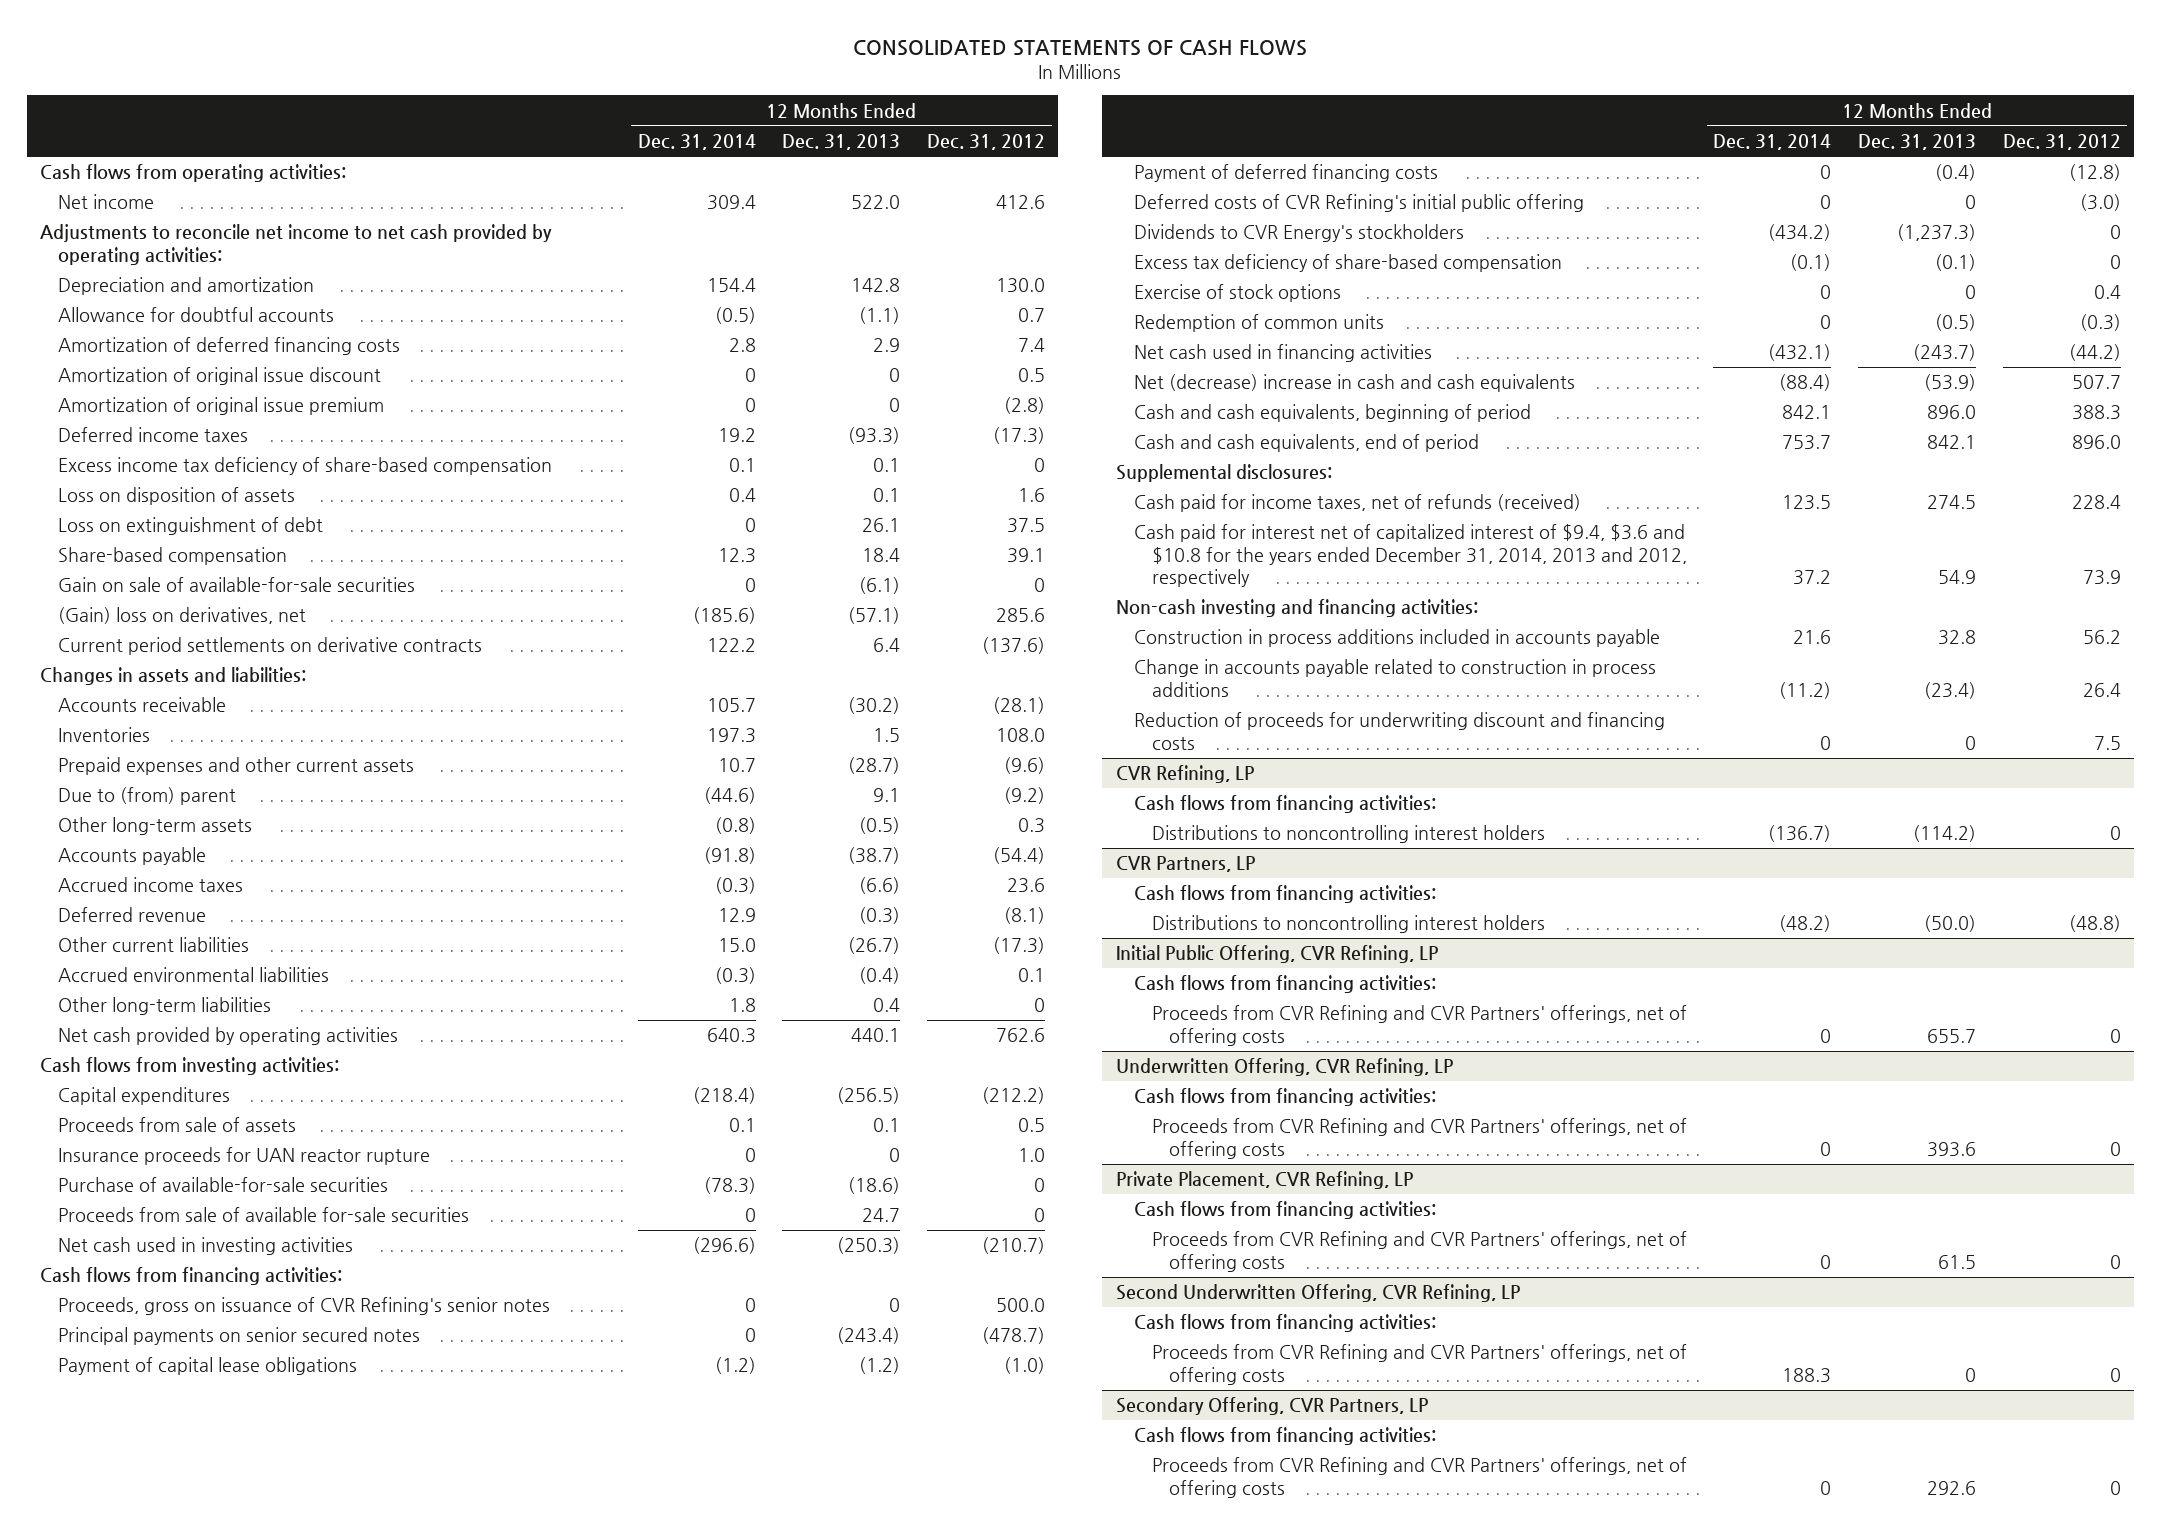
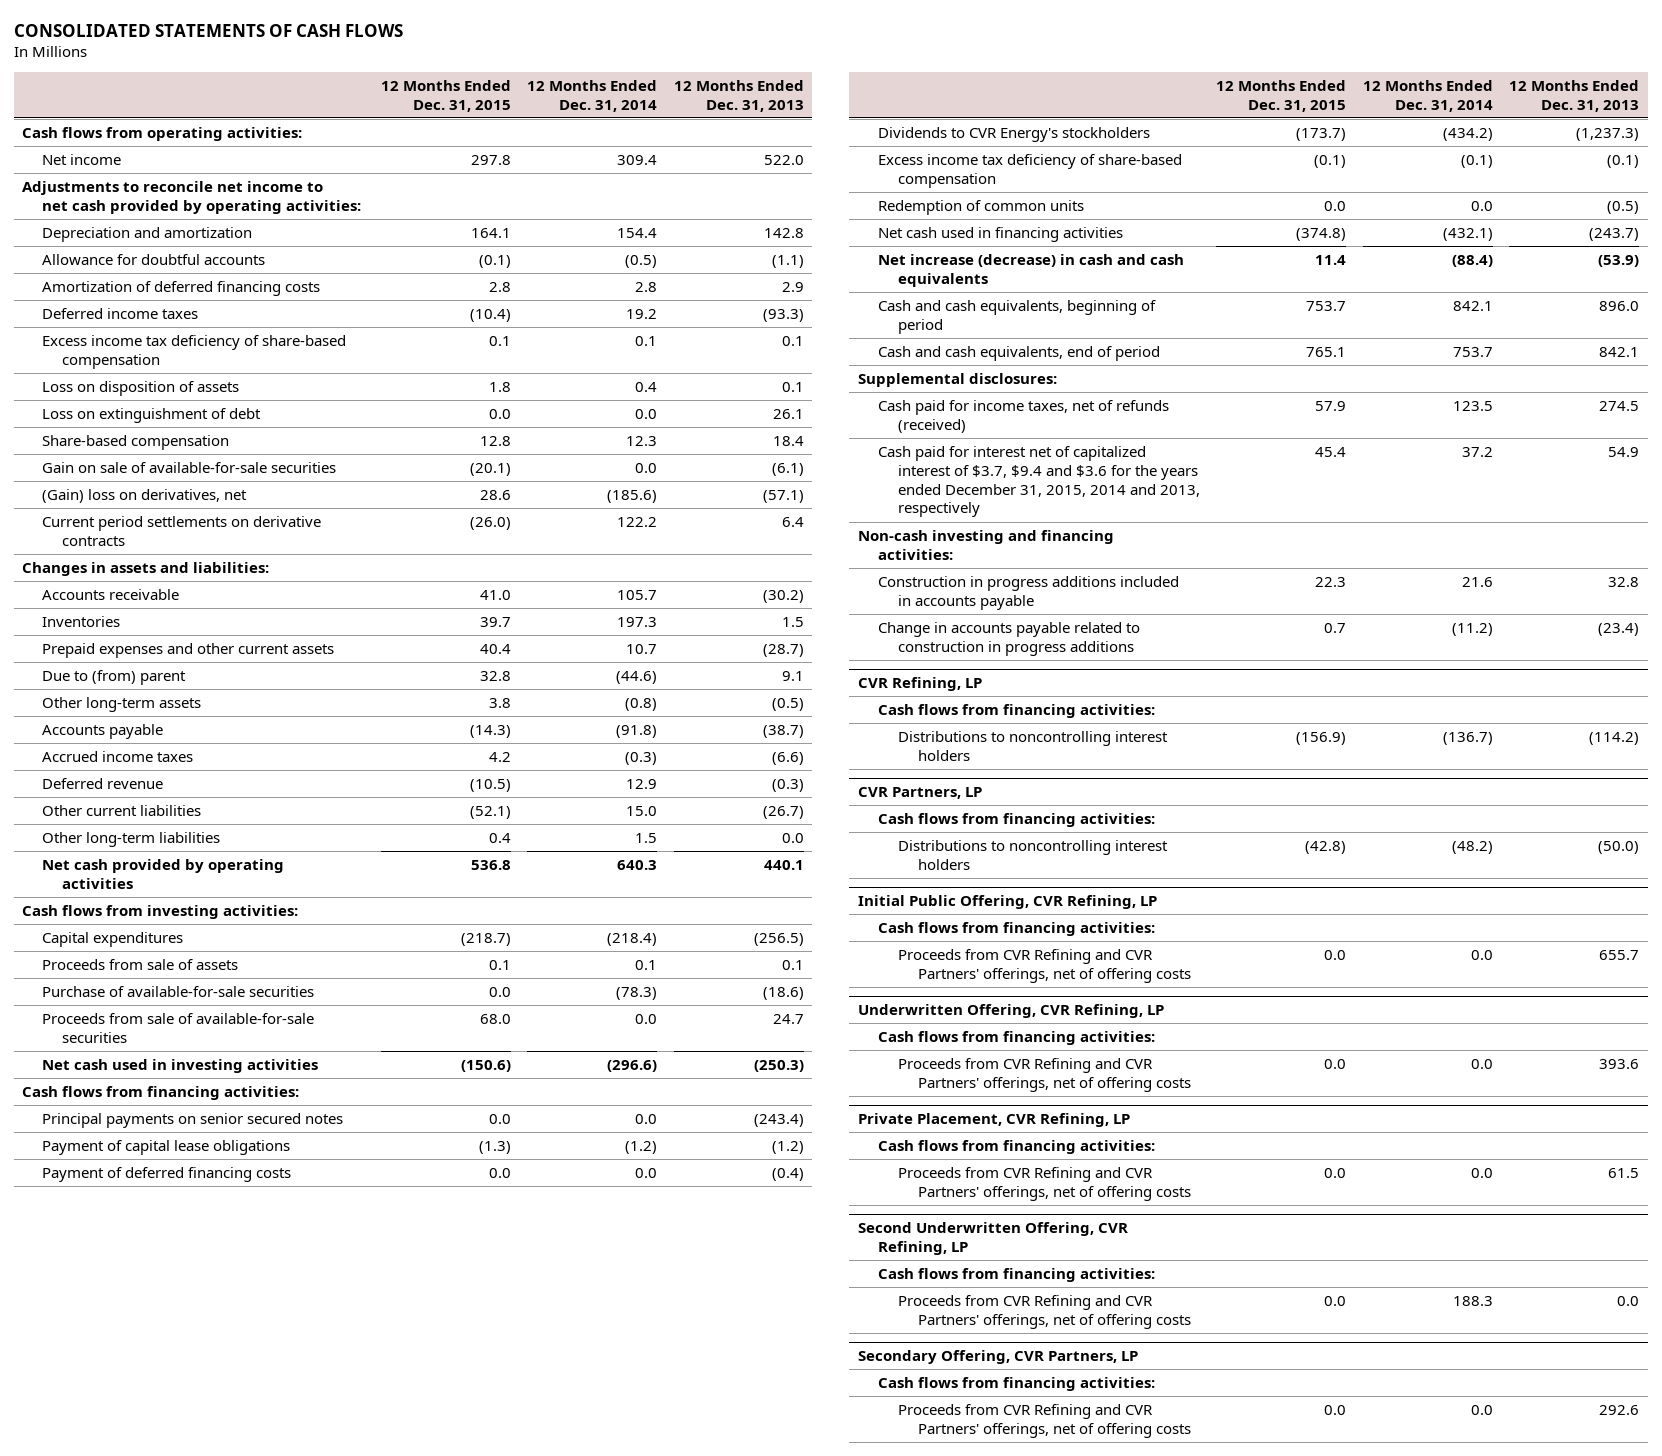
[926,134,1045,151] Dec. 31, 2012 -> none
none -> [380,79,511,112] 12 Months Ended Dec. 31, 2015
[57,367,381,386] Amortization of original issue discount -> none
[57,397,384,416] Amortization of original issue premium -> none
[744,518,756,533] 0 -> [635,408,658,419] 0.0
[744,578,756,593] 0 -> [635,462,658,473] 0.0
[57,967,329,983] Accrued environmental liabilities -> none
[728,998,756,1013] 1.8 -> [635,832,658,843] 1.5
[873,998,901,1013] 0.4 -> [781,832,804,843] 0.0
[57,1147,430,1166] Insurance proceeds for UAN reactor rupture -> none
[57,1207,469,1223] Proceeds from sale of available for-sale securities -> [42,1012,315,1043] Proceeds from sale of available-for-sale securities
[744,1208,756,1223] 0 -> [635,1013,658,1024] 0.0
[57,1297,550,1316] Proceeds, gross on issuance of CVR Refining's senior notes -> none
[744,1328,756,1343] 0 -> [635,1113,658,1124] 0.0
[1133,194,1584,213] Deferred costs of CVR Refining's initial public offering -> none
[1820,165,1832,180] 0 -> [635,1167,658,1178] 0.0
[1133,284,1341,303] Exercise of stock options -> none
[1133,254,1562,273] Excess tax deficiency of share-based compensation -> [877,153,1182,188] Excess income tax deficiency of share-based compensation
[1820,315,1832,330] 0 -> [1470,200,1493,211] 0.0
[1133,374,1575,393] Net (decrease) increase in cash and cash equivalents -> [877,253,1184,287] Net increase (decrease) in cash and cash equivalents
[1133,524,1687,587] Cash paid for interest net of capitalized interest of $9.4, $3.6 and $10.8 for the years ended December 31, 2014, 2013 and 2012, respectively -> [877,445,1200,518] Cash paid for interest net of capitalized interest of $3.7, $9.4 and $3.6 for the years ended December 31, 2015, 2014 and 2013, respectively
[1133,712,1665,750] Reduction of proceeds for underwriting discount and financing costs -> none
[1133,629,1660,648] Construction in process additions included in accounts payable -> [877,575,1179,610] Construction in progress additions included in accounts payable
[1133,659,1656,697] Change in accounts payable related to construction in process additions -> [877,621,1140,656] Change in accounts payable related to construction in progress additions
[1820,1028,1832,1043] 0 -> [1470,949,1493,960] 0.0
[1820,1141,1832,1156] 0 -> [1470,1058,1493,1069] 0.0
[1820,1254,1832,1269] 0 -> [1470,1167,1493,1178] 0.0
[1964,1367,1976,1382] 0 -> [1617,1295,1640,1306] 0.0
[1820,1480,1832,1495] 0 -> [1470,1404,1493,1415] 0.0

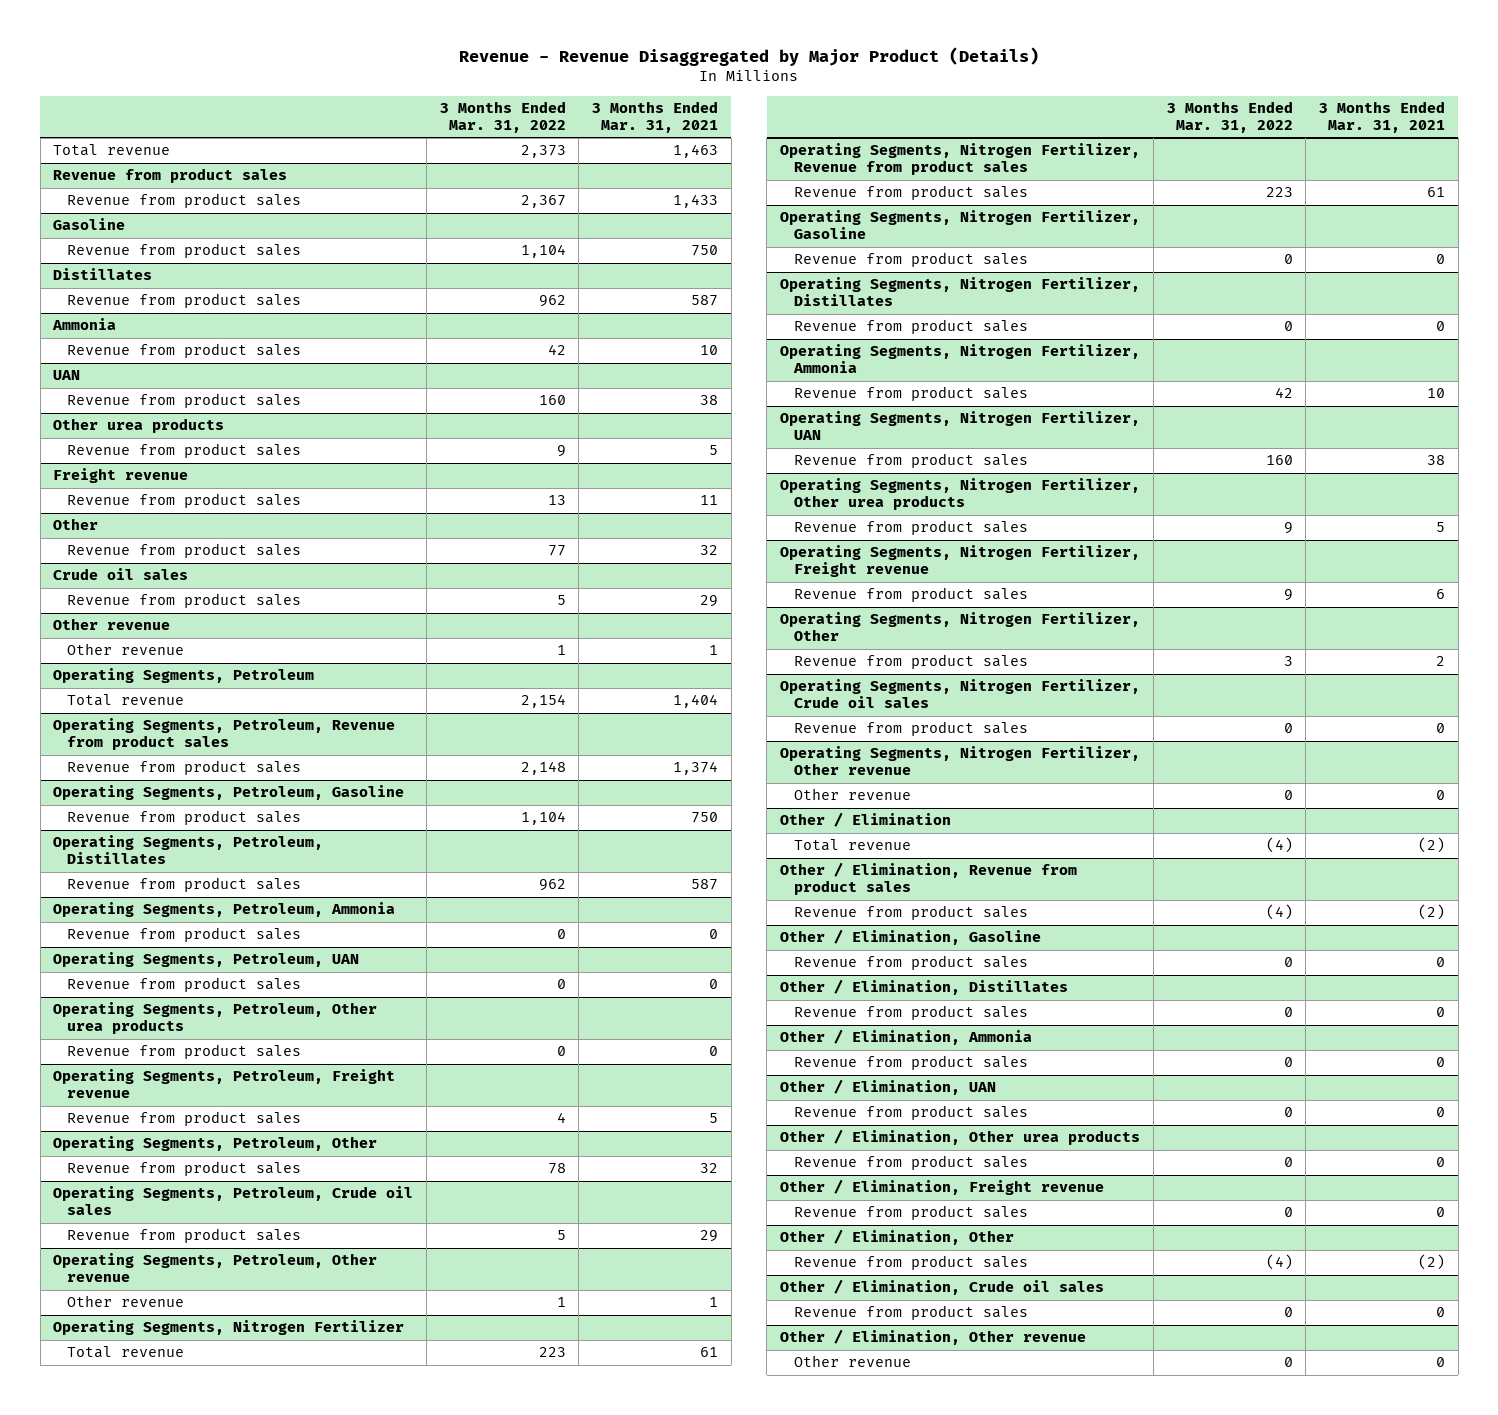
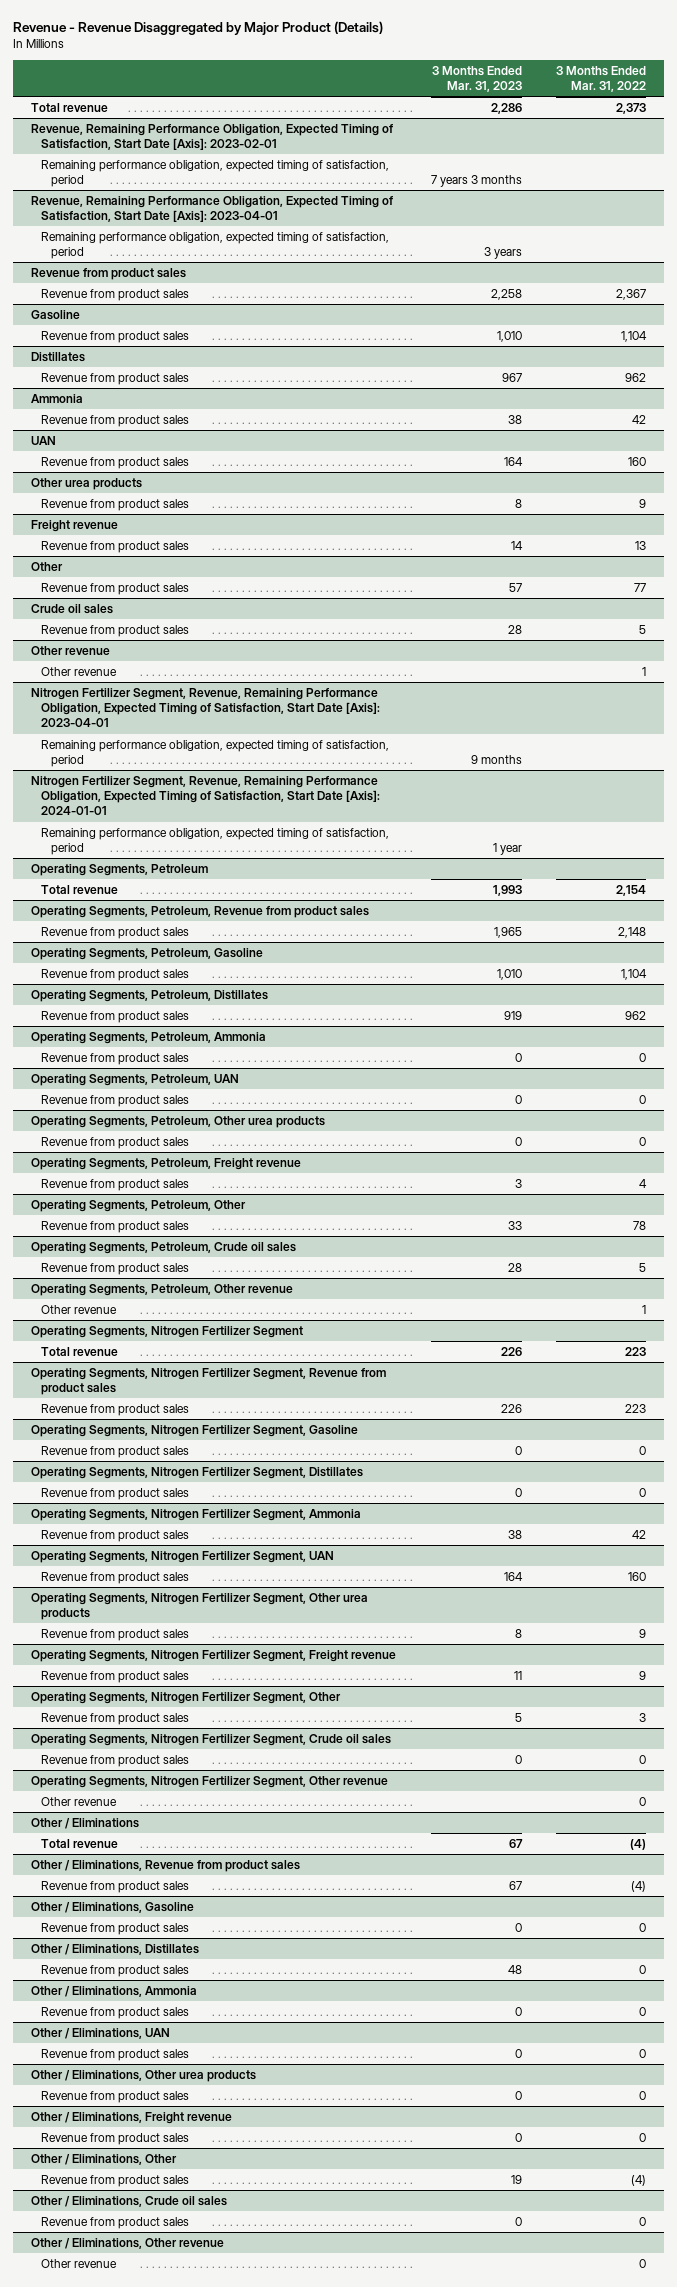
[592,101,719,133] 3 Months Ended Mar. 31, 2021 -> none
none -> [431,65,522,92] 3 Months Ended Mar. 31, 2023
none -> [30,123,393,151] Revenue, Remaining Performance Obligation, Expected Timing of Satisfaction, Start Date [Axis]: 2023-02-01
none -> [41,159,390,188] Remaining performance obligation, expected timing of satisfaction, period
none -> [30,195,393,223] Revenue, Remaining Performance Obligation, Expected Timing of Satisfaction, Start Date [Axis]: 2023-04-01
none -> [41,231,390,260] Remaining performance obligation, expected timing of satisfaction, period
none -> [30,687,381,728] Nitrogen Fertilizer Segment, Revenue, Remaining Performance Obligation, Expected Timing of Satisfaction, Start Date [Axis]: 2023-04-01
none -> [41,739,390,768] Remaining performance obligation, expected timing of satisfaction, period
none -> [30,775,381,816] Nitrogen Fertilizer Segment, Revenue, Remaining Performance Obligation, Expected Timing of Satisfaction, Start Date [Axis]: 2024-01-01
none -> [41,827,390,856] Remaining performance obligation, expected timing of satisfaction, period
[53,1320,405,1336] Operating Segments, Nitrogen Fertilizer -> [30,1325,303,1338] Operating Segments, Nitrogen Fertilizer Segment
[780,143,1141,176] Operating Segments, Nitrogen Fertilizer, Revenue from product sales -> [30,1367,386,1396] Operating Segments, Nitrogen Fertilizer Segment, Revenue from product sales
[780,210,1141,240] Operating Segments, Nitrogen Fertilizer, Gasoline -> [30,1424,358,1437] Operating Segments, Nitrogen Fertilizer Segment, Gasoline
[780,277,1141,307] Operating Segments, Nitrogen Fertilizer, Distillates -> [30,1466,363,1479] Operating Segments, Nitrogen Fertilizer Segment, Distillates
[780,344,1141,374] Operating Segments, Nitrogen Fertilizer, Ammonia -> [30,1508,361,1521] Operating Segments, Nitrogen Fertilizer Segment, Ammonia
[780,411,1141,441] Operating Segments, Nitrogen Fertilizer, UAN -> [30,1550,334,1563] Operating Segments, Nitrogen Fertilizer Segment, UAN
[780,478,1141,511] Operating Segments, Nitrogen Fertilizer, Other urea products -> [30,1592,368,1621] Operating Segments, Nitrogen Fertilizer Segment, Other urea products
[780,545,1141,578] Operating Segments, Nitrogen Fertilizer, Freight revenue -> [30,1649,396,1662] Operating Segments, Nitrogen Fertilizer Segment, Freight revenue
[780,612,1141,642] Operating Segments, Nitrogen Fertilizer, Other -> [30,1691,341,1704] Operating Segments, Nitrogen Fertilizer Segment, Other
[780,679,1141,709] Operating Segments, Nitrogen Fertilizer, Crude oil sales -> [30,1733,391,1746] Operating Segments, Nitrogen Fertilizer Segment, Crude oil sales
[780,746,1141,776] Operating Segments, Nitrogen Fertilizer, Other revenue -> [30,1775,388,1788] Operating Segments, Nitrogen Fertilizer Segment, Other revenue
[780,812,952,828] Other / Elimination -> [30,1817,139,1829] Other / Eliminations
[780,862,1078,896] Other / Elimination, Revenue from product sales -> [30,1859,300,1872] Other / Eliminations, Revenue from product sales
[780,929,1042,946] Other / Elimination, Gasoline -> [30,1901,194,1913] Other / Eliminations, Gasoline
[780,979,1069,996] Other / Elimination, Distillates -> [30,1943,199,1955] Other / Eliminations, Distillates
[780,1029,1033,1046] Other / Elimination, Ammonia -> [30,1985,197,1997] Other / Eliminations, Ammonia
[780,1079,997,1096] Other / Elimination, UAN -> [30,2027,170,2039] Other / Eliminations, UAN
[780,1129,1141,1146] Other / Elimination, Other urea products -> [30,2069,256,2082] Other / Eliminations, Other urea products
[780,1179,1105,1196] Other / Elimination, Freight revenue -> [30,2111,232,2124] Other / Eliminations, Freight revenue
[780,1229,1015,1246] Other / Elimination, Other -> [30,2153,177,2165] Other / Eliminations, Other
[780,1279,1105,1296] Other / Elimination, Crude oil sales -> [30,2195,227,2207] Other / Eliminations, Crude oil sales
[780,1329,1087,1346] Other / Elimination, Other revenue -> [30,2237,224,2249] Other / Eliminations, Other revenue

